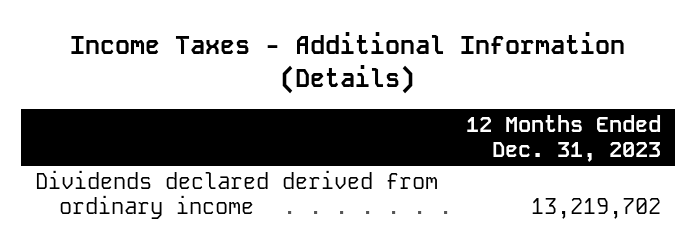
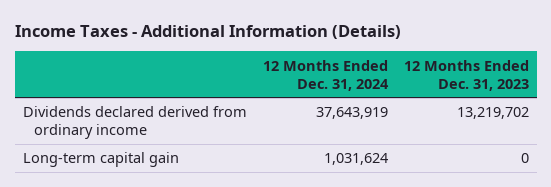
none -> [262,59,389,91] 12 Months Ended Dec. 31, 2024
none -> [22,152,179,168] Long-term capital gain

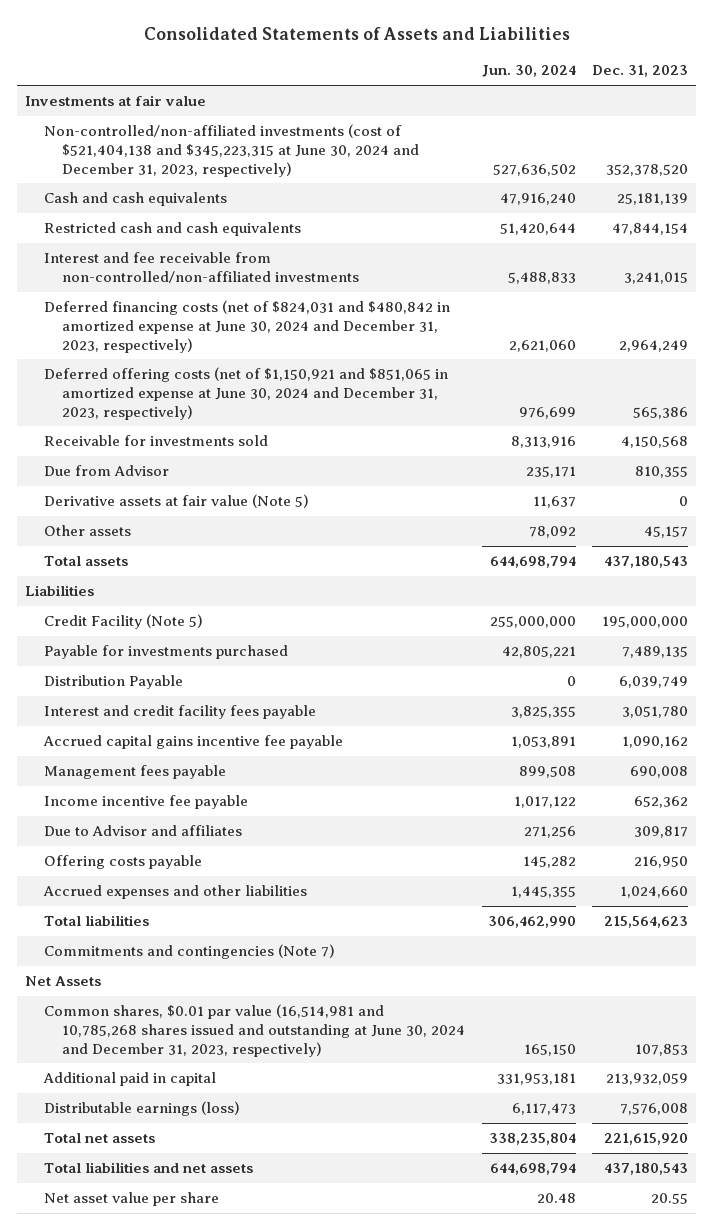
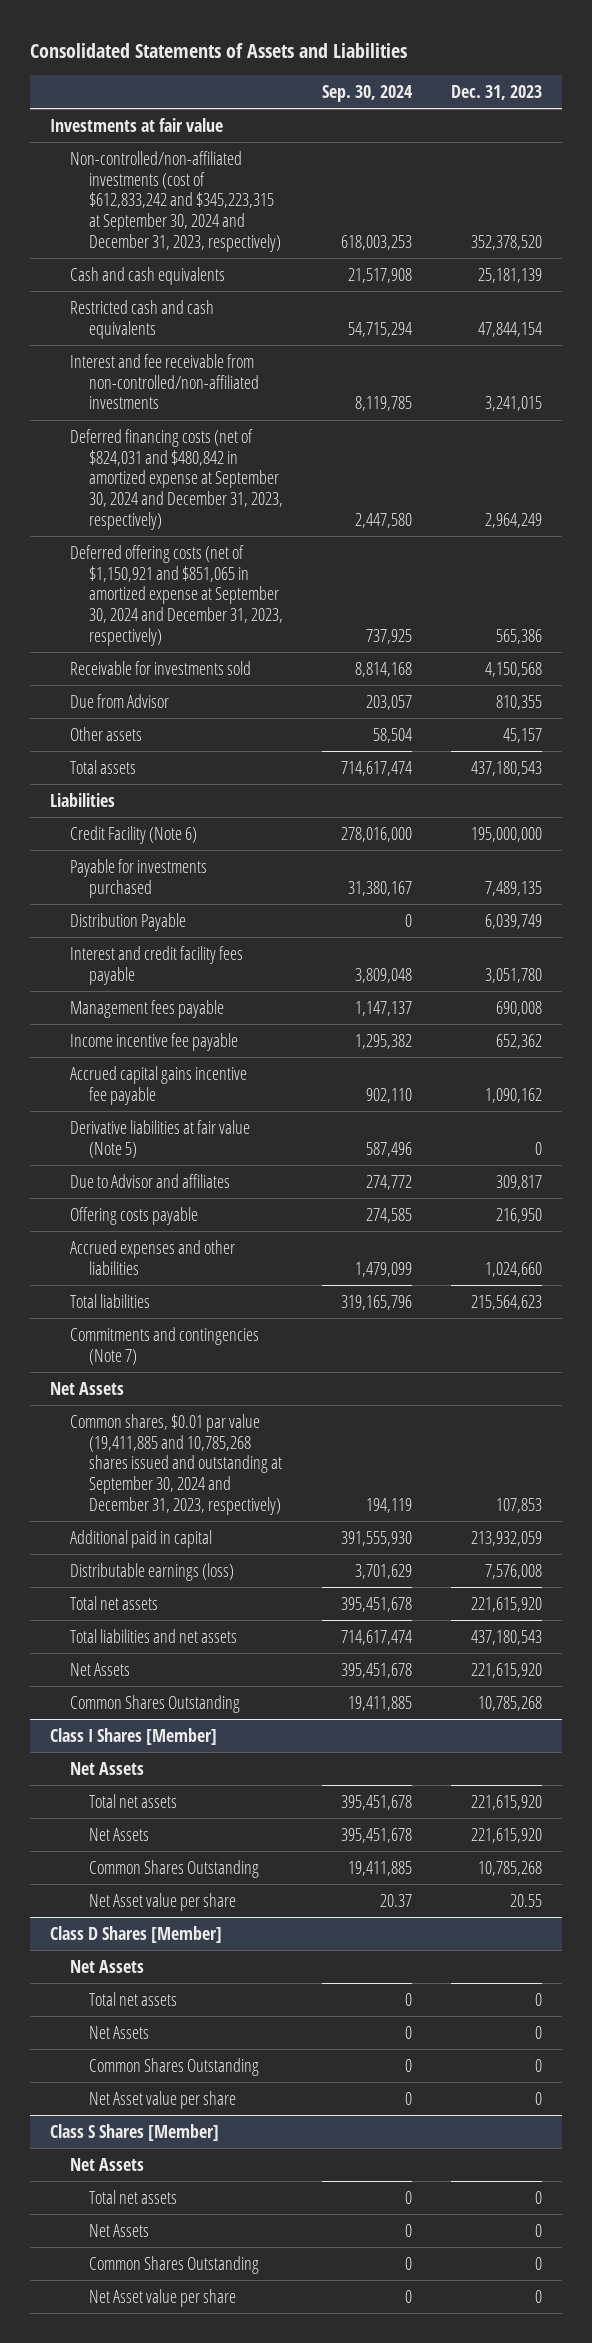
[481,65,576,78] Jun. 30, 2024 -> none
none -> [322,84,414,102] Sep. 30, 2024
[43,124,420,177] Non-controlled/non-affiliated investments (cost of $521,404,138 and $345,223,315 at June 30, 2024 and December 31, 2023, respectively) -> [69,150,282,252] Non-controlled/non-affiliated investments (cost of $612,833,242 and $345,223,315 at September 30, 2024 and December 31, 2023, respectively)
[43,300,450,353] Deferred financing costs (net of $824,031 and $480,842 in amortized expense at June 30, 2024 and December 31, 2023, respectively) -> [69,428,284,530] Deferred financing costs (net of $824,031 and $480,842 in amortized expense at September 30, 2024 and December 31, 2023, respectively)
[43,367,448,420] Deferred offering costs (net of $1,150,921 and $851,065 in amortized expense at June 30, 2024 and December 31, 2023, respectively) -> [69,544,284,646] Deferred offering costs (net of $1,150,921 and $851,065 in amortized expense at September 30, 2024 and December 31, 2023, respectively)
[43,494,309,509] Derivative assets at fair value (Note 5) -> none
[43,614,203,630] Credit Facility (Note 5) -> [69,825,197,844] Credit Facility (Note 6)
[42,735,343,750] Accrued capital gains incentive fee payable -> [69,1065,247,1105] Accrued capital gains incentive fee payable
none -> [69,1119,250,1158] Derivative liabilities at fair value (Note 5)
[43,1004,466,1057] Common shares, $0.01 par value (16,514,981 and 10,785,268 shares issued and outstanding at June 30, 2024 and December 31, 2023, respectively) -> [69,1413,283,1515] Common shares, $0.01 par value (19,411,885 and 10,785,268 shares issued and outstanding at September 30, 2024 and December 31, 2023, respectively)
none -> [69,1662,130,1676] Net Assets
none -> [69,1694,240,1713] Common Shares Outstanding
none -> [49,1727,217,1745] Class I Shares [Member]
none -> [69,1761,144,1775] Net Assets
none -> [89,1793,178,1808] Total net assets
none -> [89,1827,150,1841] Net Assets
none -> [89,1859,260,1878] Common Shares Outstanding
[43,1192,219,1207] Net asset value per share -> [89,1892,237,1911] Net Asset value per share
none -> [49,1925,222,1943] Class D Shares [Member]
none -> [69,1959,144,1973] Net Assets
none -> [89,1991,178,2006] Total net assets
none -> [89,2025,150,2039] Net Assets
none -> [89,2057,260,2076] Common Shares Outstanding
none -> [89,2090,237,2109] Net Asset value per share
none -> [49,2123,219,2141] Class S Shares [Member]
none -> [69,2157,144,2171] Net Assets
none -> [89,2189,178,2204] Total net assets
none -> [89,2223,150,2237] Net Assets
none -> [89,2255,260,2274] Common Shares Outstanding
none -> [89,2288,237,2307] Net Asset value per share

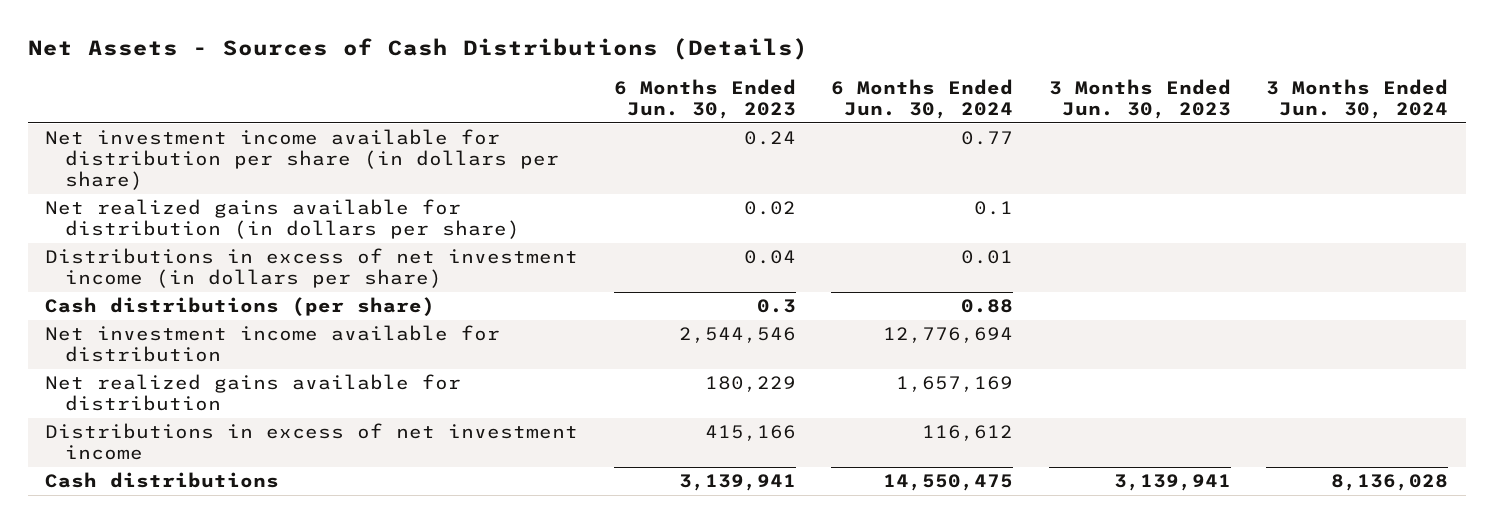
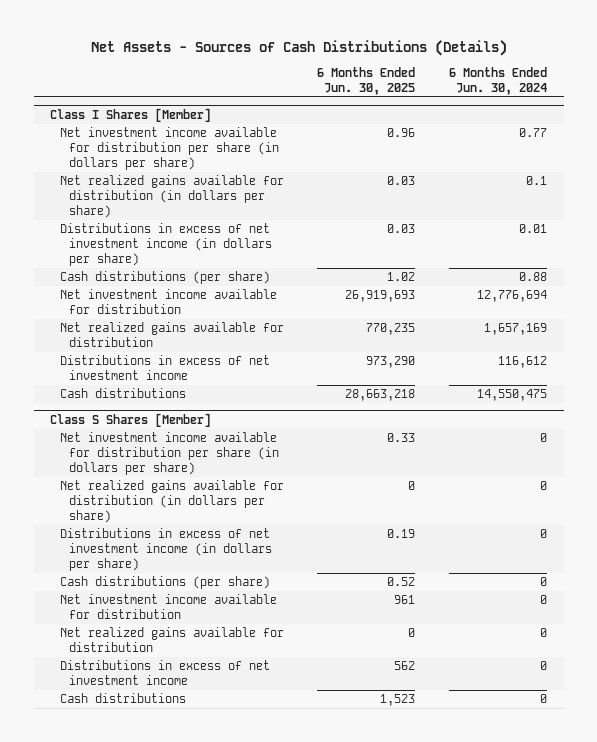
[613,78,796,119] 6 Months Ended Jun. 30, 2023 -> none
[1048,78,1231,119] 3 Months Ended Jun. 30, 2023 -> none
[1266,78,1449,119] 3 Months Ended Jun. 30, 2024 -> none
none -> [317,66,416,95] 6 Months Ended Jun. 30, 2025
none -> [50,107,212,122] Class I Shares [Member]
none -> [50,412,212,427] Class S Shares [Member]
none -> [59,432,280,475] Net investment income available for distribution per share (in dollars per share)
none -> [59,480,284,523] Net realized gains available for distribution (in dollars per share)
none -> [59,528,273,571] Distributions in excess of net investment income (in dollars per share)
none -> [59,576,270,590] Cash distributions (per share)
none -> [59,594,277,620] Net investment income available for distribution
none -> [59,627,284,653] Net realized gains available for distribution
none -> [59,660,270,686] Distributions in excess of net investment income
none -> [59,693,186,704] Cash distributions

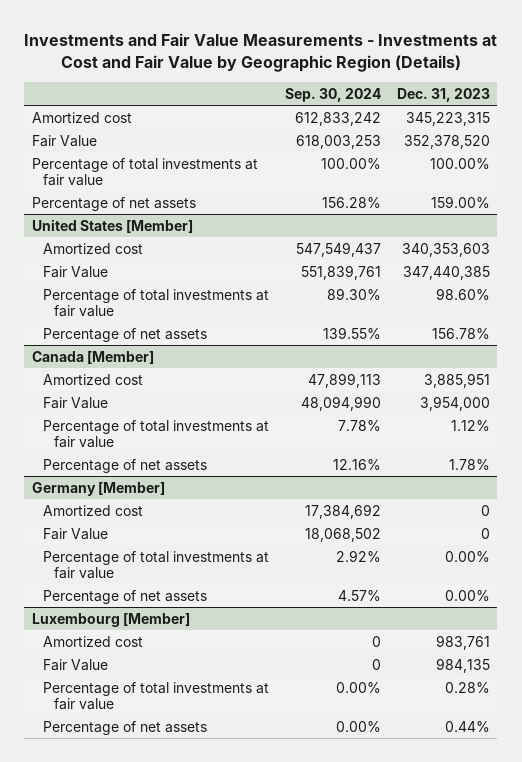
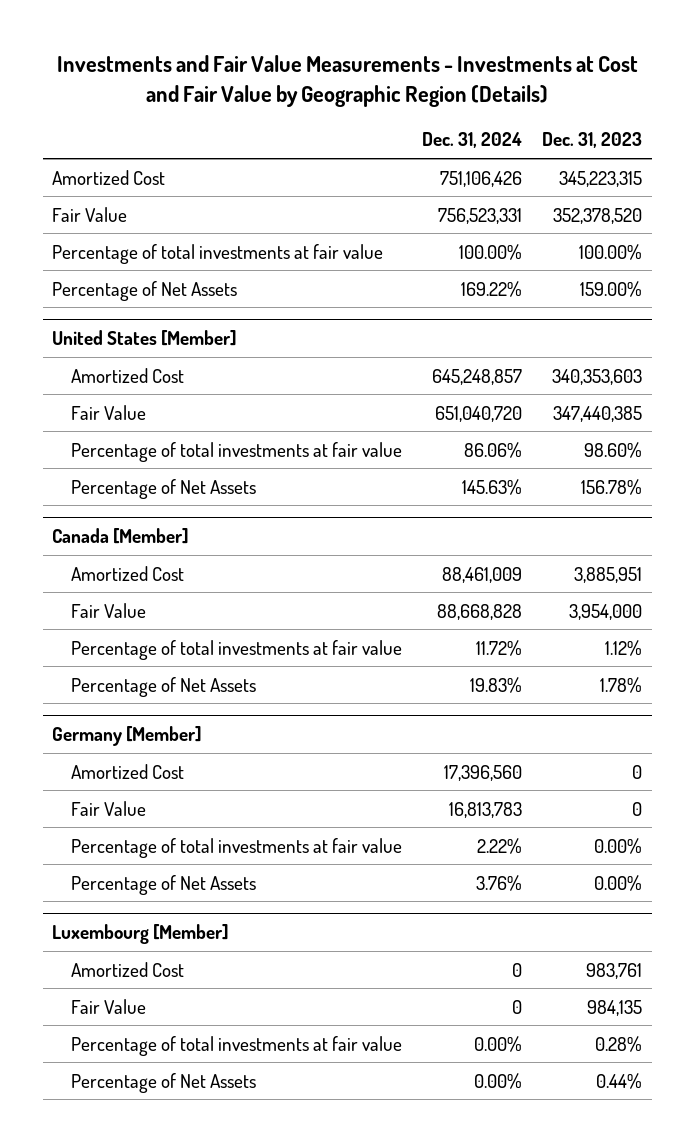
[284,87,381,102] Sep. 30, 2024 -> none
none -> [421,132,522,149] Dec. 31, 2024
[32,111,133,123] Amortized cost -> [52,169,166,185] Amortized Cost
[32,196,197,211] Percentage of net assets -> [52,280,238,301] Percentage of Net Assets
[43,242,144,254] Amortized cost -> [70,367,184,383] Amortized Cost
[43,327,208,342] Percentage of net assets -> [70,478,256,499] Percentage of Net Assets
[43,373,144,385] Amortized cost -> [70,565,184,581] Amortized Cost
[43,458,208,473] Percentage of net assets -> [70,676,256,697] Percentage of Net Assets
[43,504,144,516] Amortized cost -> [70,763,184,779] Amortized Cost
[43,589,208,604] Percentage of net assets -> [70,874,256,895] Percentage of Net Assets
[43,635,144,647] Amortized cost -> [70,961,184,977] Amortized Cost
[43,720,208,735] Percentage of net assets -> [70,1072,256,1093] Percentage of Net Assets

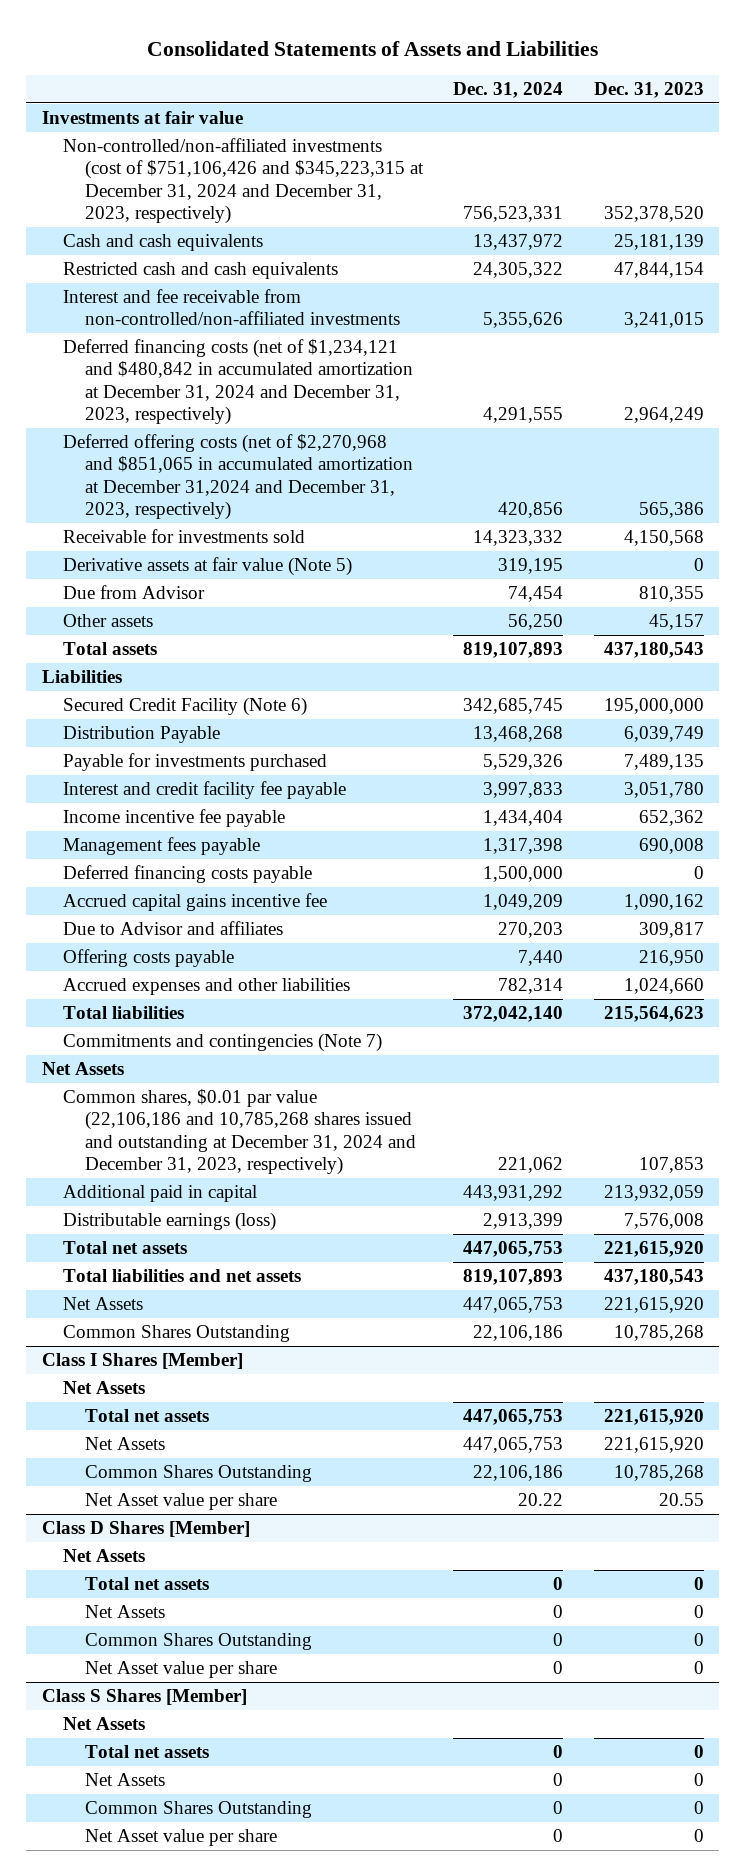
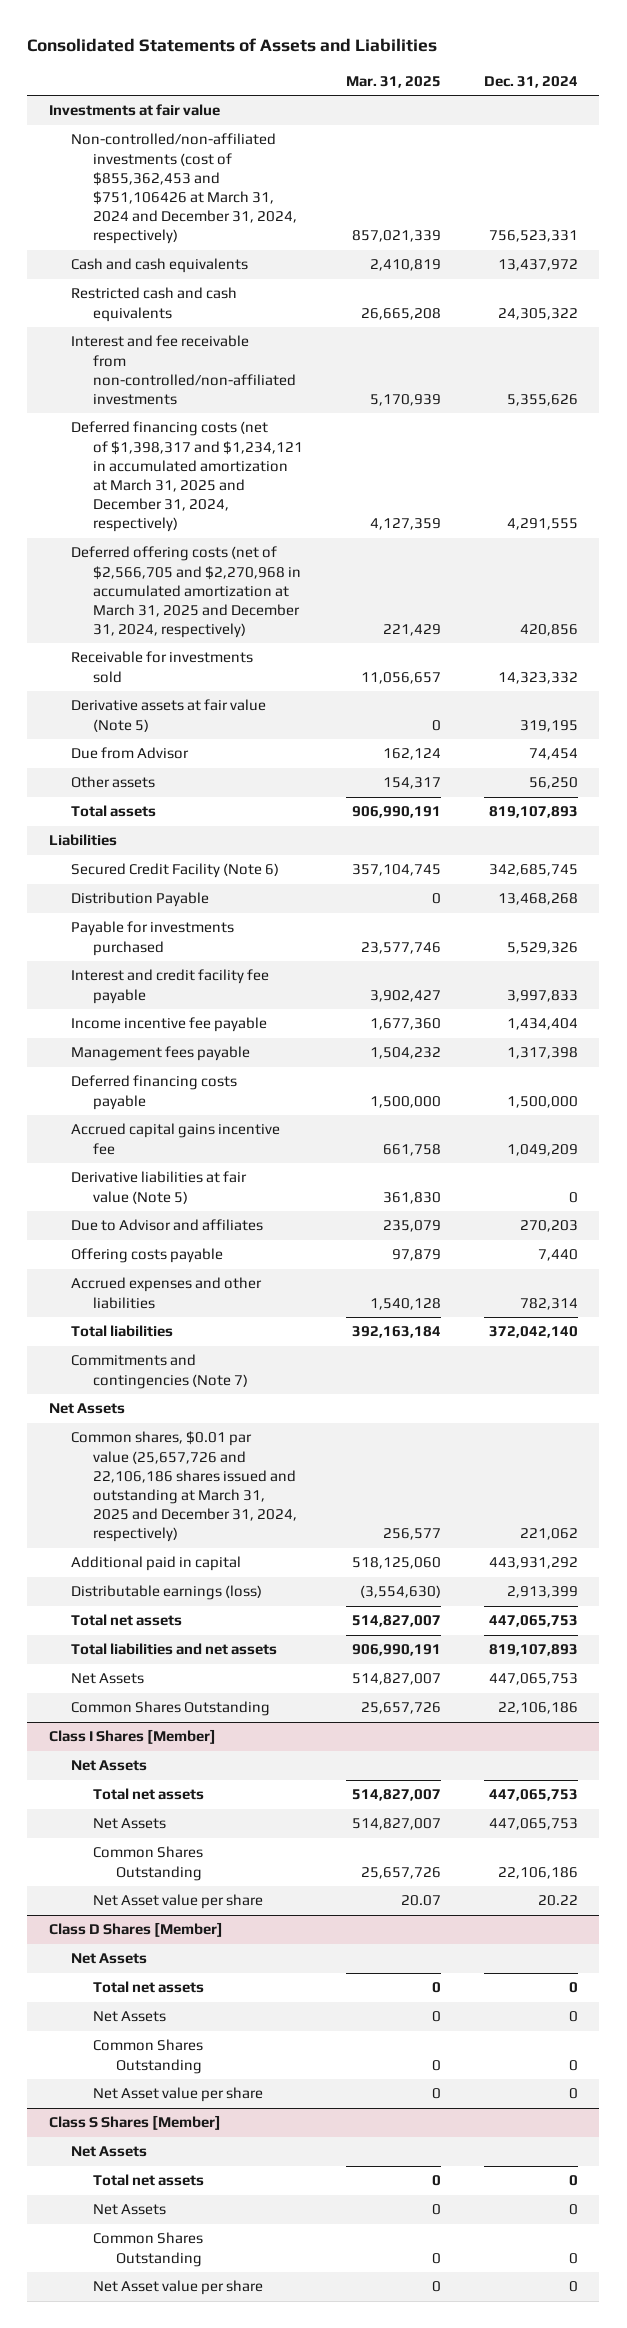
[593,81,704,98] Dec. 31, 2023 -> none
none -> [346,75,442,88] Mar. 31, 2025
[63,138,424,224] Non-controlled/non-affiliated investments (cost of $751,106,426 and $345,223,315 at December 31, 2024 and December 31, 2023, respectively) -> [71,133,298,245] Non-controlled/non-affiliated investments (cost of $855,362,453 and $751,106426 at March 31, 2024 and December 31, 2024, respectively)
[63,339,413,425] Deferred financing costs (net of $1,234,121 and $480,842 in accumulated amortization at December 31, 2024 and December 31, 2023, respectively) -> [71,421,304,533] Deferred financing costs (net of $1,398,317 and $1,234,121 in accumulated amortization at March 31, 2025 and December 31, 2024, respectively)
[63,434,413,520] Deferred offering costs (net of $2,270,968 and $851,065 in accumulated amortization at December 31,2024 and December 31, 2023, respectively) -> [71,546,302,638] Deferred offering costs (net of $2,566,705 and $2,270,968 in accumulated amortization at March 31, 2025 and December 31, 2024, respectively)
none -> [71,1171,248,1204] Derivative liabilities at fair value (Note 5)
[63,1089,416,1175] Common shares, $0.01 par value (22,106,186 and 10,785,268 shares issued and outstanding at December 31, 2024 and December 31, 2023, respectively) -> [71,1431,298,1543] Common shares, $0.01 par value (25,657,726 and 22,106,186 shares issued and outstanding at March 31, 2025 and December 31, 2024, respectively)

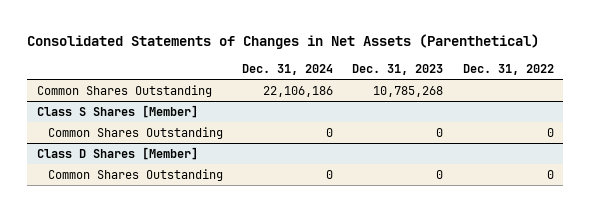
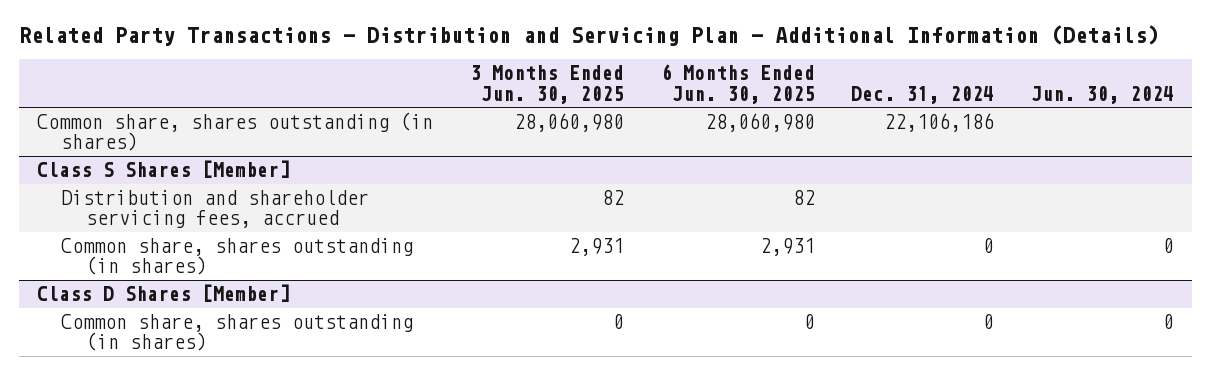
[27,34,540,50] Consolidated Statements of Changes in Net Assets (Parenthetical) -> [18,25,1159,47] Related Party Transactions - Distribution and Servicing Plan - Additional Information (Details)
[352,64,444,76] Dec. 31, 2023 -> none
[462,64,554,76] Dec. 31, 2022 -> none
none -> [469,65,624,104] 3 Months Ended Jun. 30, 2025
none -> [660,64,815,104] 6 Months Ended Jun. 30, 2025
none -> [1031,85,1175,104] Jun. 30, 2024
[36,84,212,97] Common Shares Outstanding -> [37,112,434,152] Common share, shares outstanding (in shares)
none -> [61,190,370,229] Distribution and shareholder servicing fees, accrued
[48,126,224,139] Common Shares Outstanding -> [61,238,414,276] Common share, shares outstanding (in shares)
[48,168,224,181] Common Shares Outstanding -> [61,314,414,352] Common share, shares outstanding (in shares)

